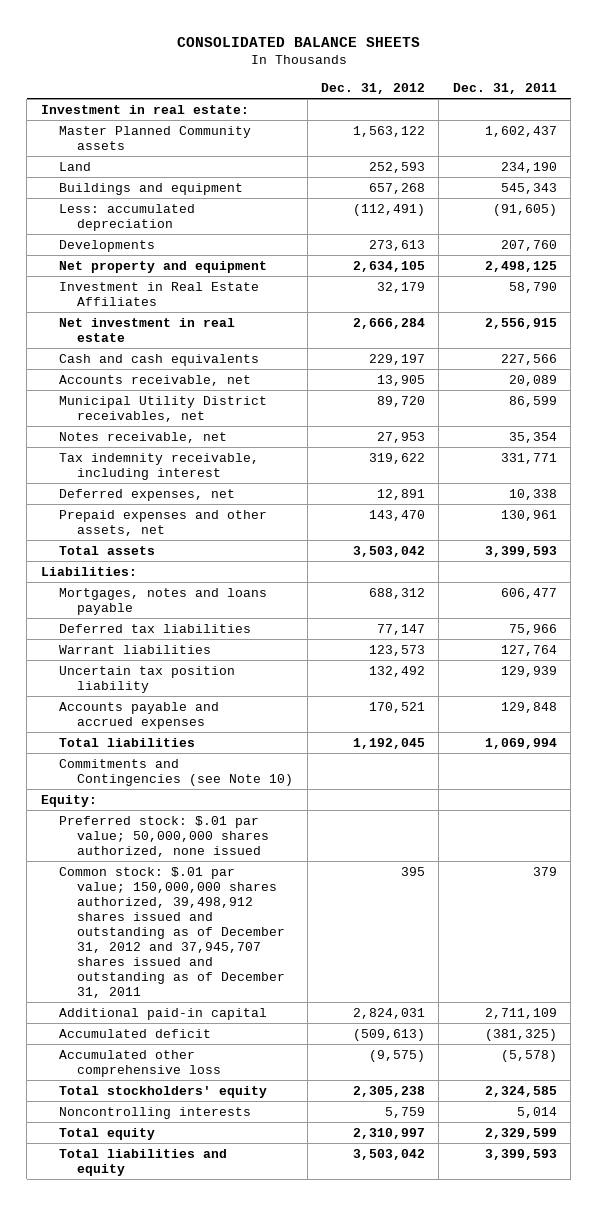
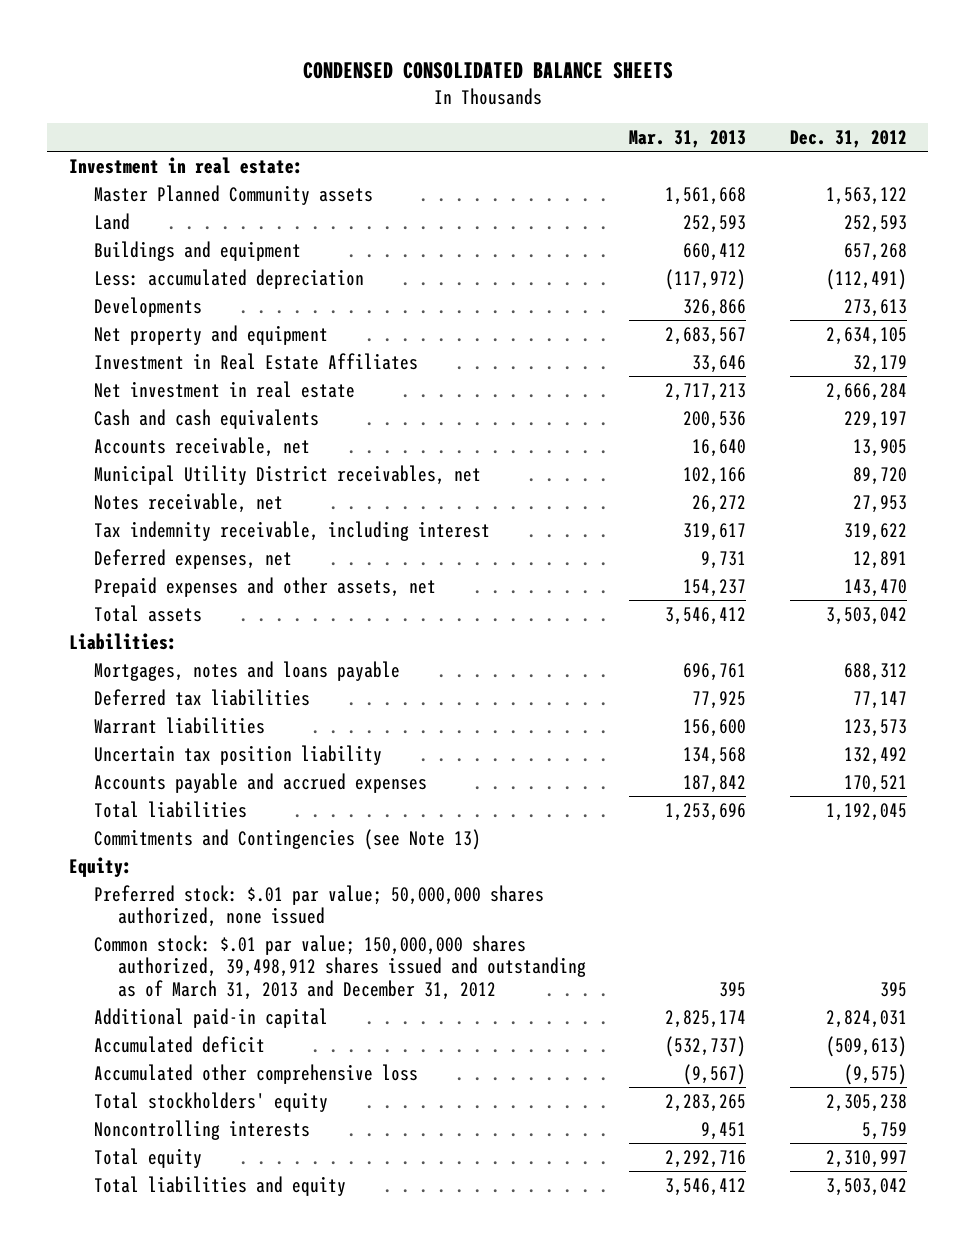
[176,36,420,47] CONSOLIDATED BALANCE SHEETS -> [302,61,673,79] CONDENSED CONSOLIDATED BALANCE SHEETS
[452,82,557,94] Dec. 31, 2011 -> none
none -> [629,130,747,149] Mar. 31, 2013
[58,758,294,786] Commitments and Contingencies (see Note 10) -> [93,828,481,850] Commitments and Contingencies (see Note 13)
[58,866,286,998] Common stock: $.01 par value; 150,000,000 shares authorized, 39,498,912 shares issued and outstanding as of December 31, 2012 and 37,945,707 shares issued and outstanding as of December 31, 2011 -> [93,934,587,1000] Common stock: $.01 par value; 150,000,000 shares authorized, 39,498,912 shares issued and outstanding as of March 31, 2013 and December 31, 2012

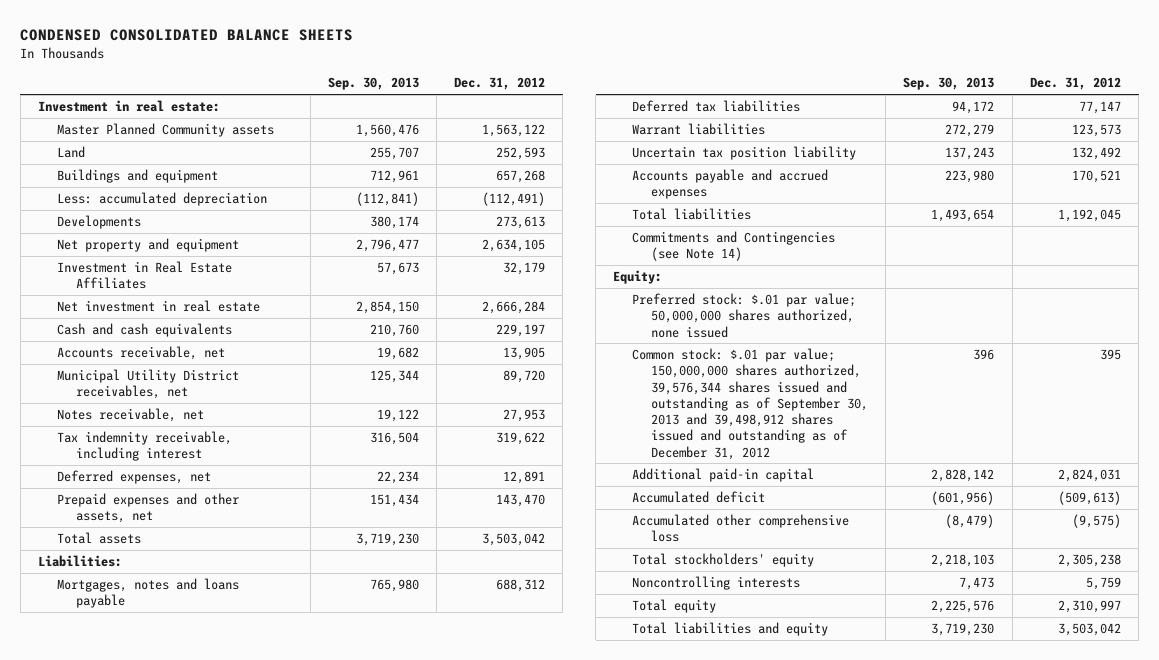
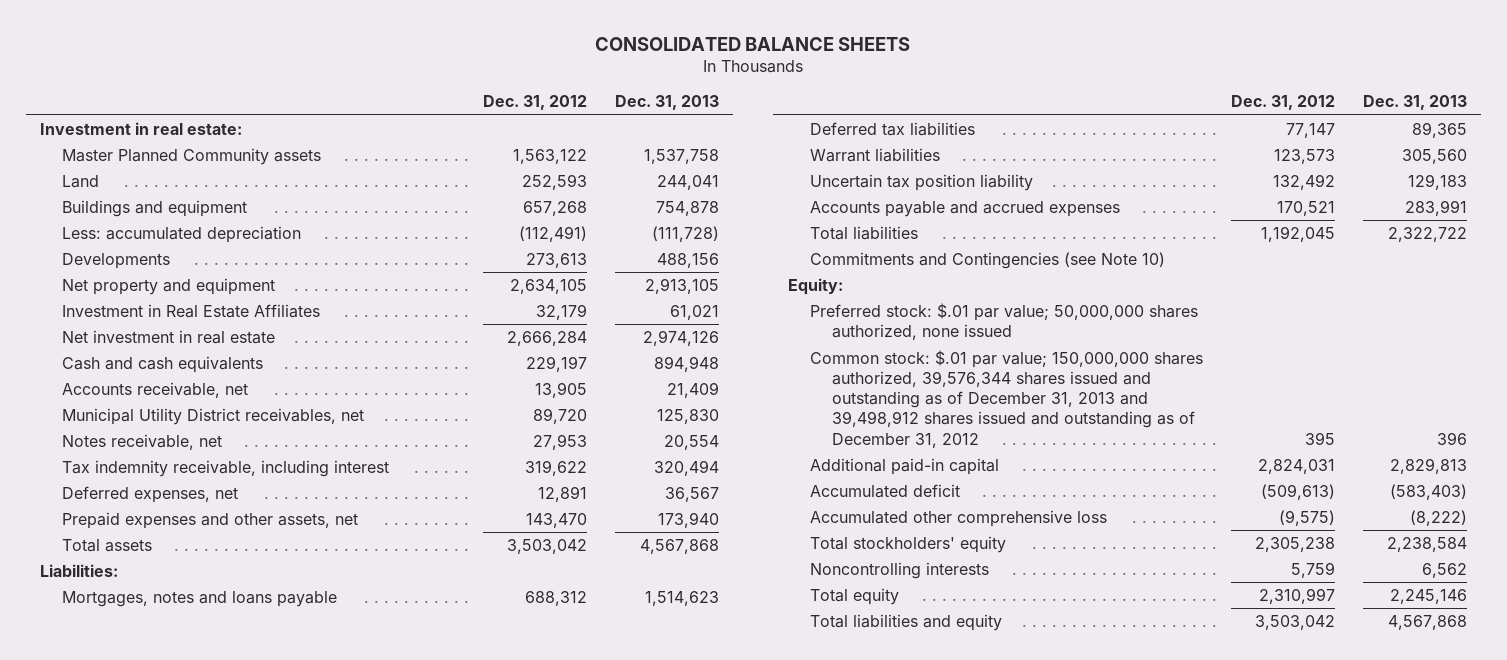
[20,29,354,42] CONDENSED CONSOLIDATED BALANCE SHEETS -> [595,36,911,51] CONSOLIDATED BALANCE SHEETS
[327,77,419,91] Sep. 30, 2013 -> none
none -> [615,95,720,111] Dec. 31, 2013
[632,230,836,262] Commitments and Contingencies (see Note 14) -> [809,252,1165,270] Commitments and Contingencies (see Note 10)
[632,347,869,460] Common stock: $.01 par value; 150,000,000 shares authorized, 39,576,344 shares issued and outstanding as of September 30, 2013 and 39,498,912 shares issued and outstanding as of December 31, 2012 -> [809,350,1203,448] Common stock: $.01 par value; 150,000,000 shares authorized, 39,576,344 shares issued and outstanding as of December 31, 2013 and 39,498,912 shares issued and outstanding as of December 31, 2012

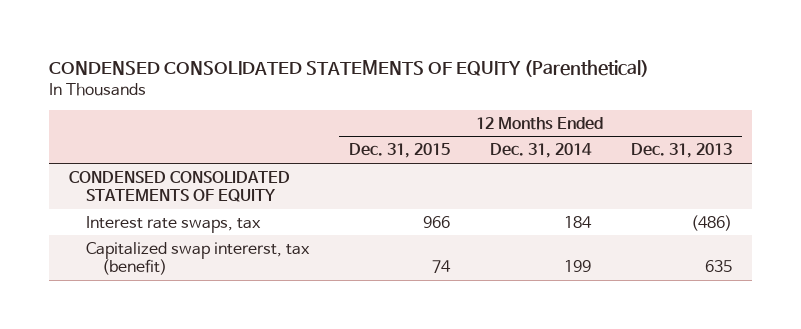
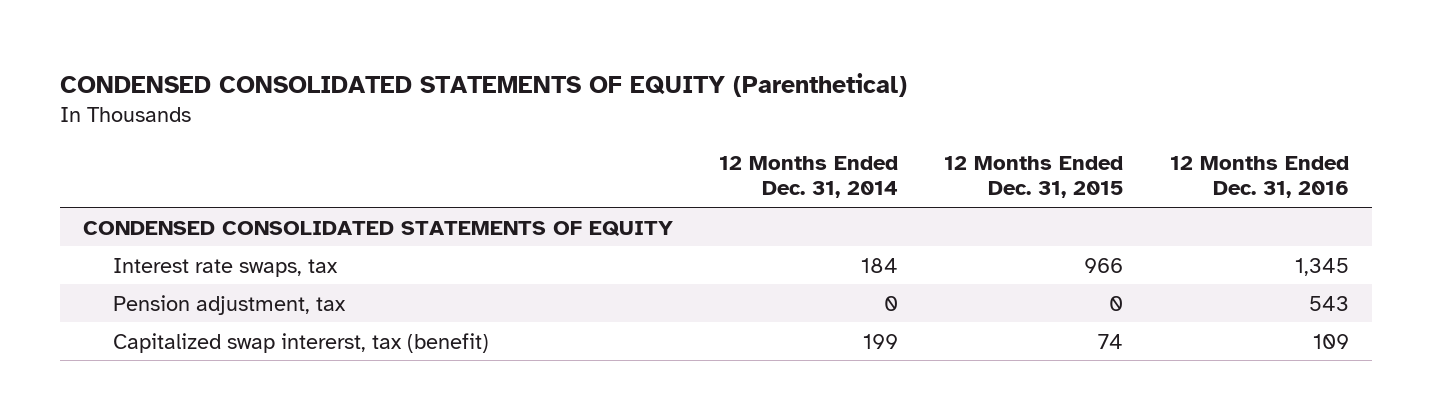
[630,143,732,159] Dec. 31, 2013 -> none
none -> [1169,156,1349,199] 12 Months Ended Dec. 31, 2016
none -> [113,294,347,315] Pension adjustment, tax

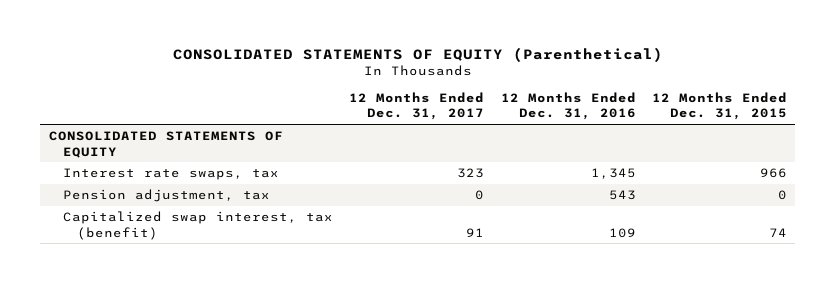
[59,73,907,98] CONDENSED CONSOLIDATED STATEMENTS OF EQUITY (Parenthetical) -> [172,46,663,62] CONSOLIDATED STATEMENTS OF EQUITY (Parenthetical)
[719,156,899,199] 12 Months Ended Dec. 31, 2014 -> none
none -> [349,92,485,121] 12 Months Ended Dec. 31, 2017
[82,220,673,237] CONDENSED CONSOLIDATED STATEMENTS OF EQUITY -> [48,131,283,158] CONSOLIDATED STATEMENTS OF EQUITY
[113,332,490,353] Capitalized swap intererst, tax (benefit) -> [62,211,333,240] Capitalized swap interest, tax (benefit)

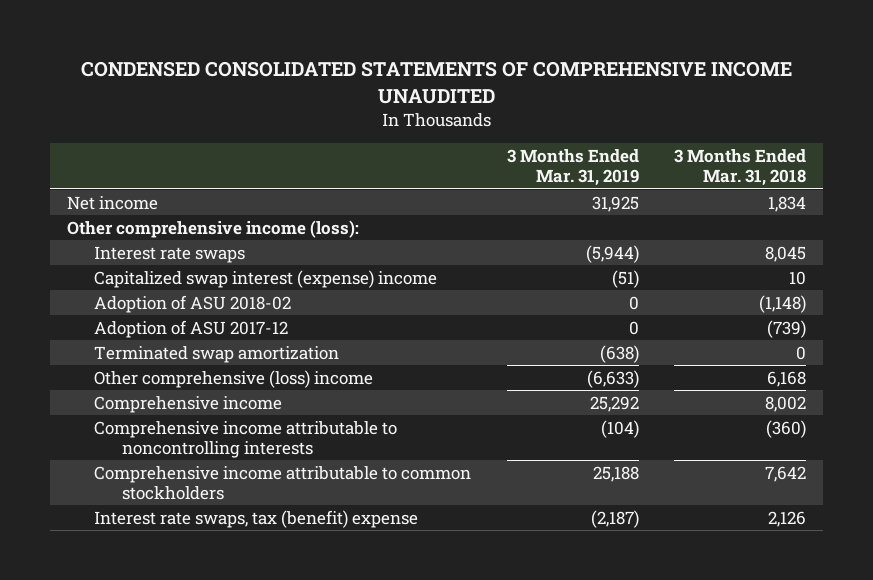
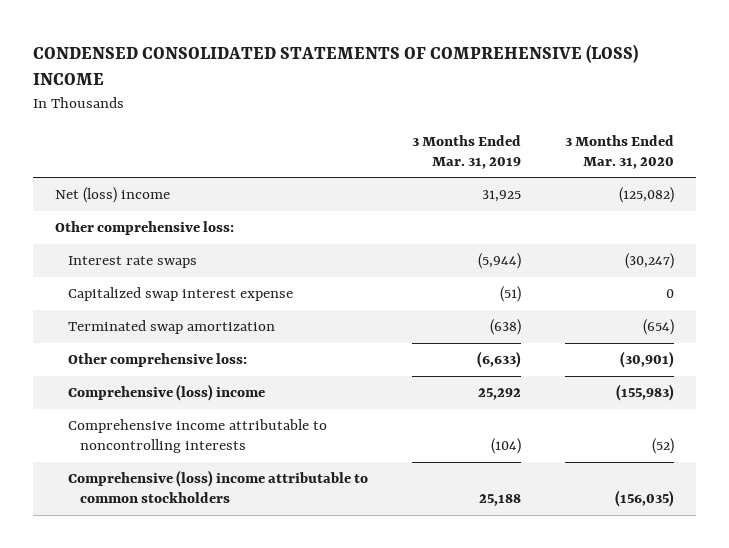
[80,61,792,104] CONDENSED CONSOLIDATED STATEMENTS OF COMPREHENSIVE INCOME UNAUDITED -> [33,44,639,86] CONDENSED CONSOLIDATED STATEMENTS OF COMPREHENSIVE (LOSS) INCOME
[673,148,806,187] 3 Months Ended Mar. 31, 2018 -> none
none -> [565,134,675,169] 3 Months Ended Mar. 31, 2020
[67,195,159,210] Net income -> [55,187,171,204] Net (loss) income
[67,219,360,238] Other comprehensive income (loss): -> [55,221,235,236] Other comprehensive loss:
[94,294,292,313] Adoption of ASU 2018-02 -> none
[94,319,289,338] Adoption of ASU 2017-12 -> none
[94,269,438,288] Capitalized swap interest (expense) income -> [67,287,293,302] Capitalized swap interest expense
[94,369,374,388] Other comprehensive (loss) income -> [67,353,247,368] Other comprehensive loss:
[94,395,283,413] Comprehensive income -> [67,384,265,402] Comprehensive (loss) income
[94,509,419,528] Interest rate swaps, tax (benefit) expense -> none
[94,465,472,501] Comprehensive income attributable to common stockholders -> [67,470,368,504] Comprehensive (loss) income attributable to common stockholders

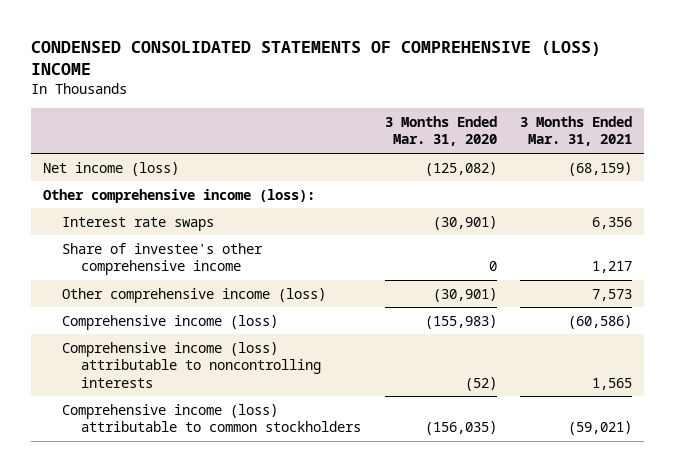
[411,134,521,169] 3 Months Ended Mar. 31, 2019 -> none
none -> [520,115,633,147] 3 Months Ended Mar. 31, 2021
[67,287,293,302] Capitalized swap interest expense -> none
[67,320,275,335] Terminated swap amortization -> none
[55,187,171,204] Net (loss) income -> [42,161,179,176] Net income (loss)
[55,221,235,236] Other comprehensive loss: -> [42,188,315,203] Other comprehensive income (loss):
[625,253,675,270] (30,247) -> [432,215,497,230] (30,901)
none -> [61,242,263,276] Share of investee's other comprehensive income
[67,353,247,368] Other comprehensive loss: -> [61,287,326,303] Other comprehensive income (loss)
[67,384,265,402] Comprehensive (loss) income -> [61,314,278,330] Comprehensive income (loss)
[67,419,327,454] Comprehensive income attributable to noncontrolling interests -> [61,341,322,388] Comprehensive income (loss) attributable to noncontrolling interests
[67,470,368,504] Comprehensive (loss) income attributable to common stockholders -> [61,403,362,433] Comprehensive income (loss) attributable to common stockholders

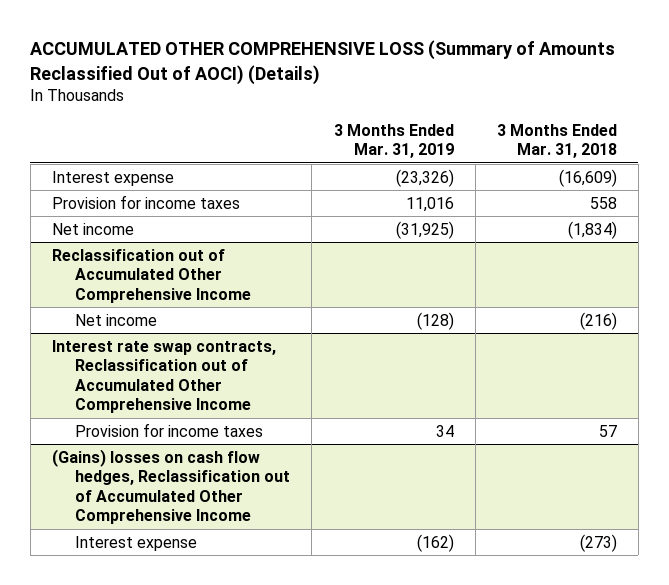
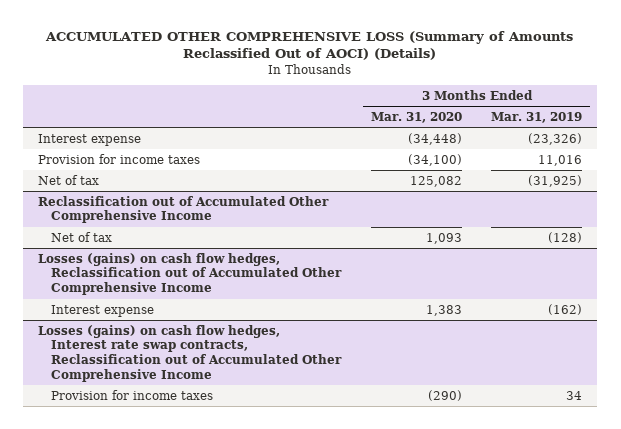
[496,123,617,159] 3 Months Ended Mar. 31, 2018 -> none
none -> [370,111,462,123] Mar. 31, 2020
[52,222,135,235] Net income -> [38,174,100,185] Net of tax
[52,339,277,414] Interest rate swap contracts, Reclassification out of Accumulated Other Comprehensive Income -> none
[75,422,264,437] Provision for income taxes -> none
[75,313,158,326] Net income -> [50,231,112,242] Net of tax
[52,448,291,525] (Gains) losses on cash flow hedges, Reclassification out of Accumulated Other Comprehensive Income -> [38,252,342,296] Losses (gains) on cash flow hedges, Reclassification out of Accumulated Other Comprehensive Income
none -> [38,324,342,382] Losses (gains) on cash flow hedges, Interest rate swap contracts, Reclassification out of Accumulated Other Comprehensive Income
none -> [50,389,213,400] Provision for income taxes

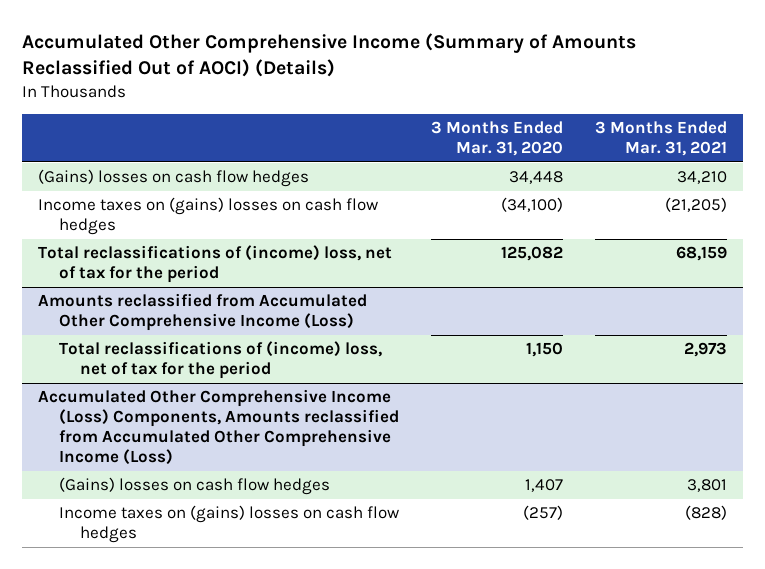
[45,30,574,61] ACCUMULATED OTHER COMPREHENSIVE LOSS (Summary of Amounts Reclassified Out of AOCI) (Details) -> [21,33,636,78] Accumulated Other Comprehensive Income (Summary of Amounts Reclassified Out of AOCI) (Details)
[491,111,583,123] Mar. 31, 2019 -> none
none -> [594,121,727,157] 3 Months Ended Mar. 31, 2021
[38,133,142,146] Interest expense -> none
[38,252,342,296] Losses (gains) on cash flow hedges, Reclassification out of Accumulated Other Comprehensive Income -> none
[50,304,154,317] Interest expense -> none
[38,324,342,382] Losses (gains) on cash flow hedges, Interest rate swap contracts, Reclassification out of Accumulated Other Comprehensive Income -> none
none -> [37,169,309,188] (Gains) losses on cash flow hedges
[38,153,201,164] Provision for income taxes -> [37,197,378,236] Income taxes on (gains) losses on cash flow hedges
[38,174,100,185] Net of tax -> [37,245,392,284] Total reclassifications of (income) loss, net of tax for the period
[38,195,330,224] Reclassification out of Accumulated Other Comprehensive Income -> [37,293,367,332] Amounts reclassified from Accumulated Other Comprehensive Income (Loss)
[50,231,112,242] Net of tax -> [58,341,382,380] Total reclassifications of (income) loss, net of tax for the period
[425,232,462,244] 1,093 -> [525,342,563,358] 1,150
none -> [37,389,399,466] Accumulated Other Comprehensive Income (Loss) Components, Amounts reclassified from Accumulated Other Comprehensive Income (Loss)
none -> [58,477,330,496] (Gains) losses on cash flow hedges
[50,389,213,400] Provision for income taxes -> [58,505,399,544] Income taxes on (gains) losses on cash flow hedges
[427,389,462,401] (290) -> [522,505,563,521] (257)

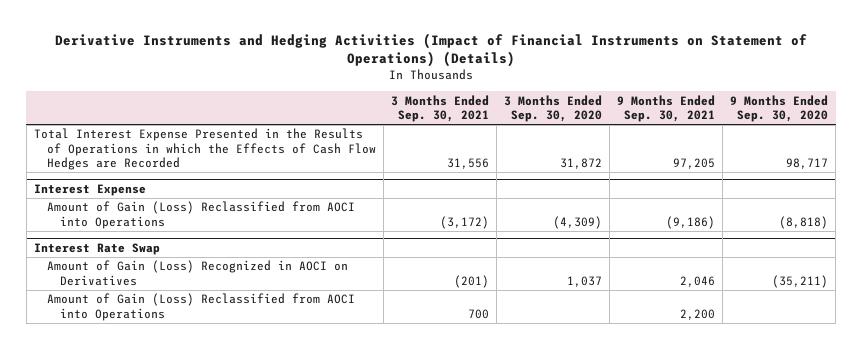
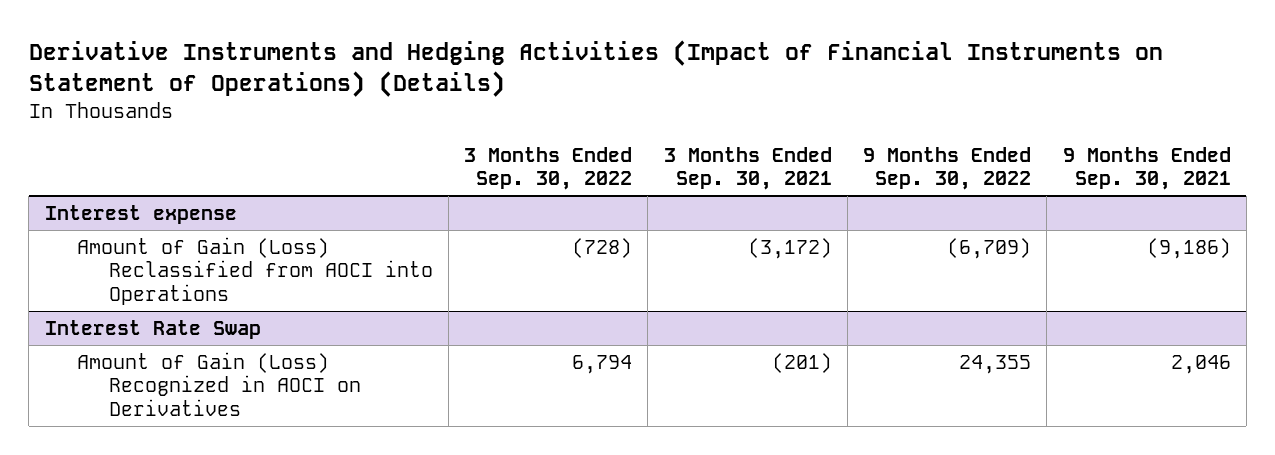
[503,94,602,123] 3 Months Ended Sep. 30, 2020 -> none
[730,94,829,123] 9 Months Ended Sep. 30, 2020 -> none
none -> [464,146,633,191] 3 Months Ended Sep. 30, 2022
none -> [863,146,1032,191] 9 Months Ended Sep. 30, 2022
[34,128,376,171] Total Interest Expense Presented in the Results of Operations in which the Effects of Cash Flow Hedges are Recorded -> none
[34,183,147,196] Interest Expense -> [44,204,237,224] Interest expense
[46,293,355,321] Amount of Gain (Loss) Reclassified from AOCI into Operations -> none

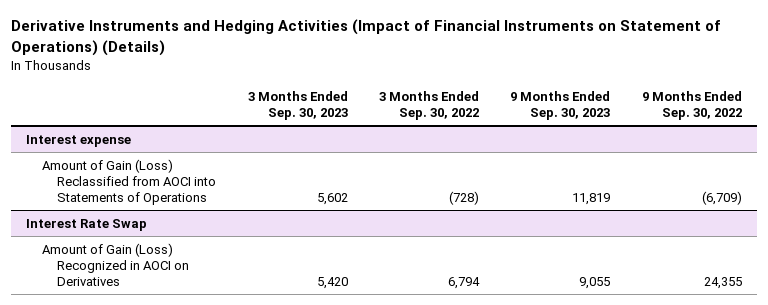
[663,146,832,191] 3 Months Ended Sep. 30, 2021 -> none
[1062,146,1231,191] 9 Months Ended Sep. 30, 2021 -> none
none -> [247,90,348,120] 3 Months Ended Sep. 30, 2023
none -> [510,90,611,120] 9 Months Ended Sep. 30, 2023
[76,236,433,305] Amount of Gain (Loss) Reclassified from AOCI into Operations -> [41,158,217,205] Amount of Gain (Loss) Reclassified from AOCI into Statements of Operations

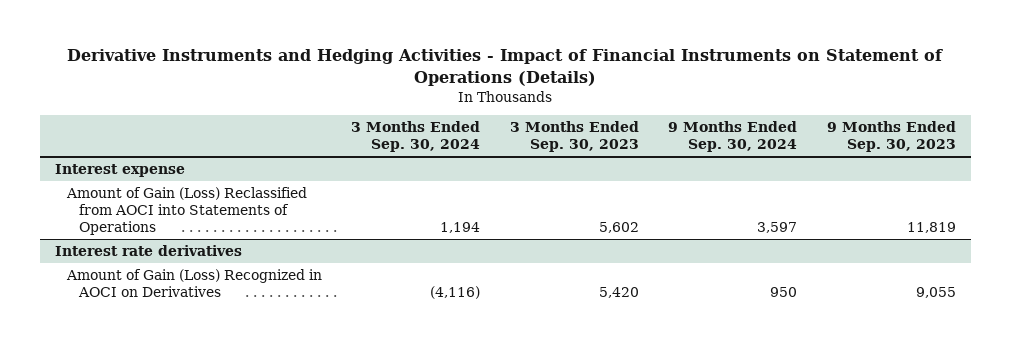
[10,19,721,56] Derivative Instruments and Hedging Activities (Impact of Financial Instruments on Statement of Operations) (Details) -> [67,49,944,86] Derivative Instruments and Hedging Activities - Impact of Financial Instruments on Statement of Operations (Details)
[378,90,479,120] 3 Months Ended Sep. 30, 2022 -> none
[641,90,742,120] 9 Months Ended Sep. 30, 2022 -> none
none -> [351,121,481,153] 3 Months Ended Sep. 30, 2024
none -> [668,121,798,153] 9 Months Ended Sep. 30, 2024
[26,218,148,231] Interest Rate Swap -> [54,244,242,256] Interest rate derivatives

